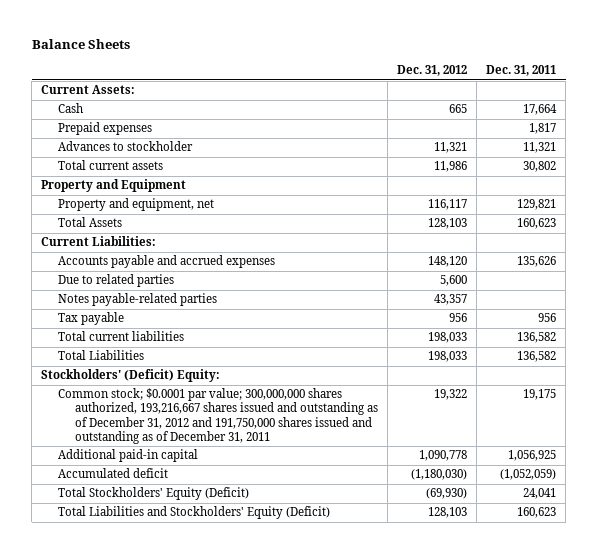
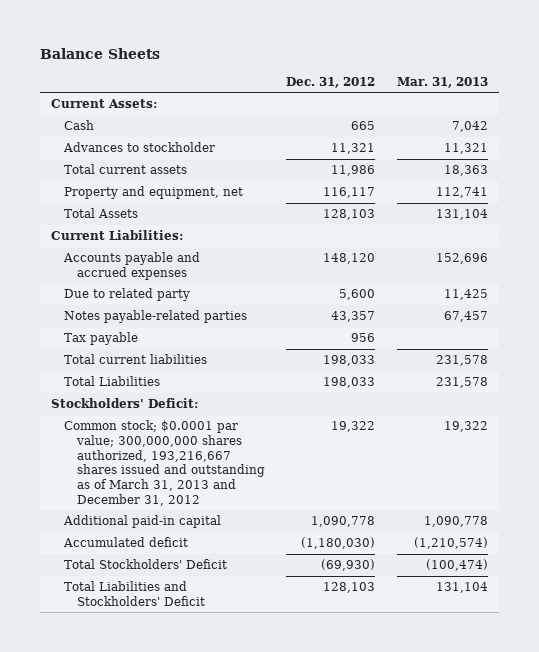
[486,65,557,77] Dec. 31, 2011 -> none
none -> [397,76,489,88] Mar. 31, 2013
[58,122,153,136] Prepaid expenses -> none
[41,179,187,193] Property and Equipment -> none
[58,274,175,288] Due to related parties -> [63,288,190,302] Due to related party
[41,369,221,383] Stockholders' (Deficit) Equity: -> [50,398,198,409] Stockholders' Deficit:
[58,388,379,444] Common stock; $0.0001 par value; 300,000,000 shares authorized, 193,216,667 shares issued and outstanding as of December 31, 2012 and 191,750,000 shares issued and outstanding as of December 31, 2011 -> [63,420,265,506] Common stock; $0.0001 par value; 300,000,000 shares authorized, 193,216,667 shares issued and outstanding as of March 31, 2013 and December 31, 2012
[58,487,250,501] Total Stockholders' Equity (Deficit) -> [63,559,227,570] Total Stockholders' Deficit
[58,506,331,520] Total Liabilities and Stockholders' Equity (Deficit) -> [63,581,205,606] Total Liabilities and Stockholders' Deficit

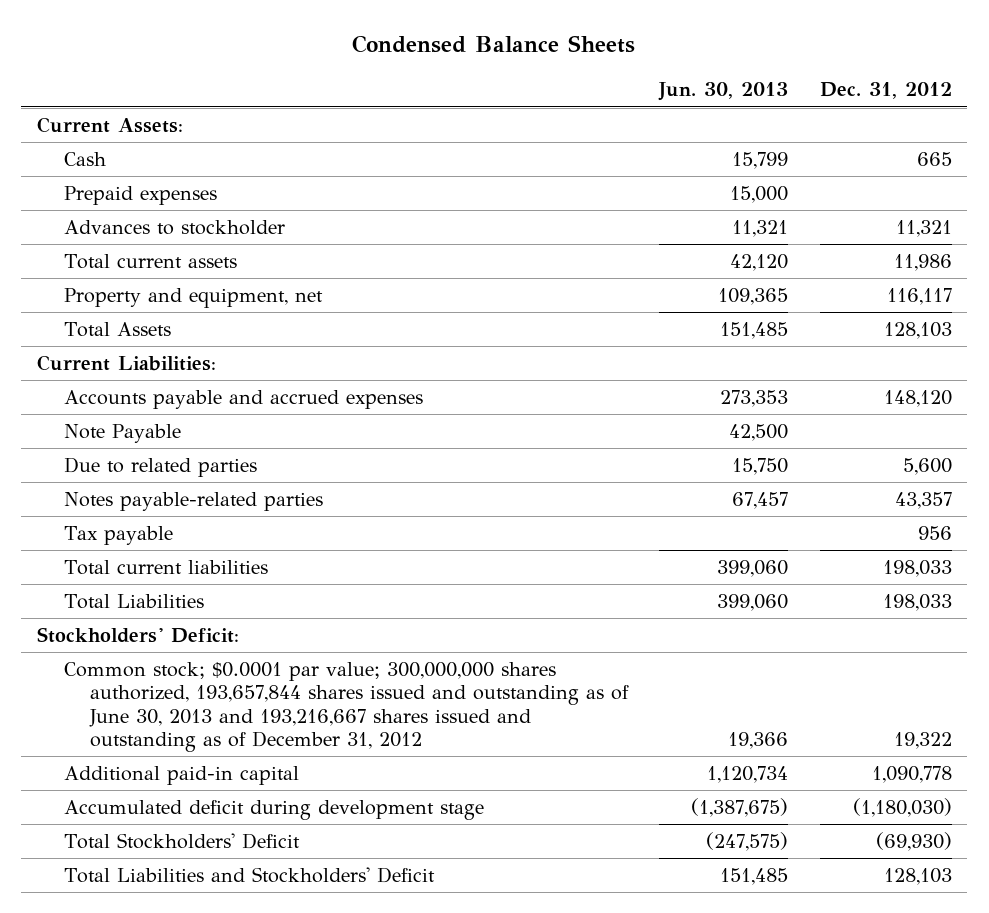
[39,47,160,59] Balance Sheets -> [352,35,636,54] Condensed Balance Sheets
[397,76,489,88] Mar. 31, 2013 -> none
none -> [658,82,789,102] Jun. 30, 2013
none -> [63,186,217,206] Prepaid expenses
none -> [63,424,181,444] Note Payable
[63,288,190,302] Due to related party -> [63,457,257,478] Due to related parties
[63,420,265,506] Common stock; $0.0001 par value; 300,000,000 shares authorized, 193,216,667 shares issued and outstanding as of March 31, 2013 and December 31, 2012 -> [63,662,630,753] Common stock; $0.0001 par value; 300,000,000 shares authorized, 193,657,844 shares issued and outstanding as of June 30, 2013 and 193,216,667 shares issued and outstanding as of December 31, 2012
[62,537,188,548] Accumulated deficit -> [63,800,484,821] Accumulated deficit during development stage

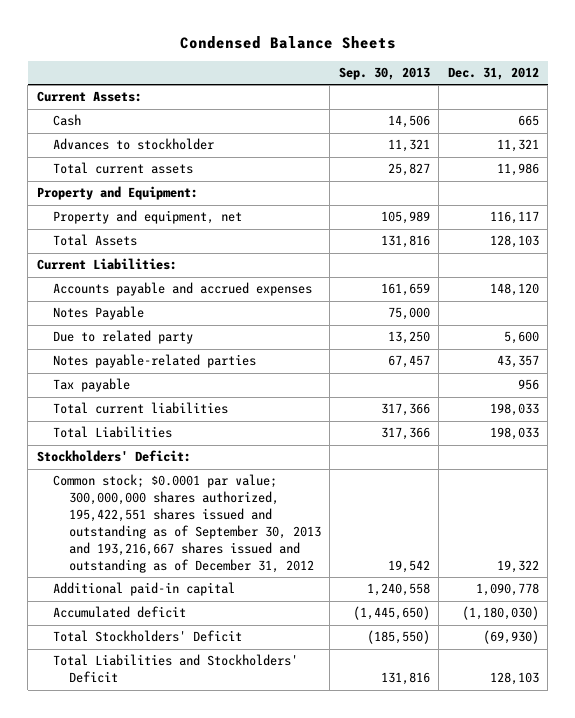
[658,82,789,102] Jun. 30, 2013 -> none
none -> [338,67,430,81] Sep. 30, 2013
[63,186,217,206] Prepaid expenses -> none
none -> [36,186,198,201] Property and Equipment:
[63,424,181,444] Note Payable -> [52,306,144,321] Notes Payable
[63,457,257,478] Due to related parties -> [52,330,193,345] Due to related party
[63,662,630,753] Common stock; $0.0001 par value; 300,000,000 shares authorized, 193,657,844 shares issued and outstanding as of June 30, 2013 and 193,216,667 shares issued and outstanding as of December 31, 2012 -> [52,474,321,573] Common stock; $0.0001 par value; 300,000,000 shares authorized, 195,422,551 shares issued and outstanding as of September 30, 2013 and 193,216,667 shares issued and outstanding as of December 31, 2012
[63,800,484,821] Accumulated deficit during development stage -> [52,606,186,619] Accumulated deficit

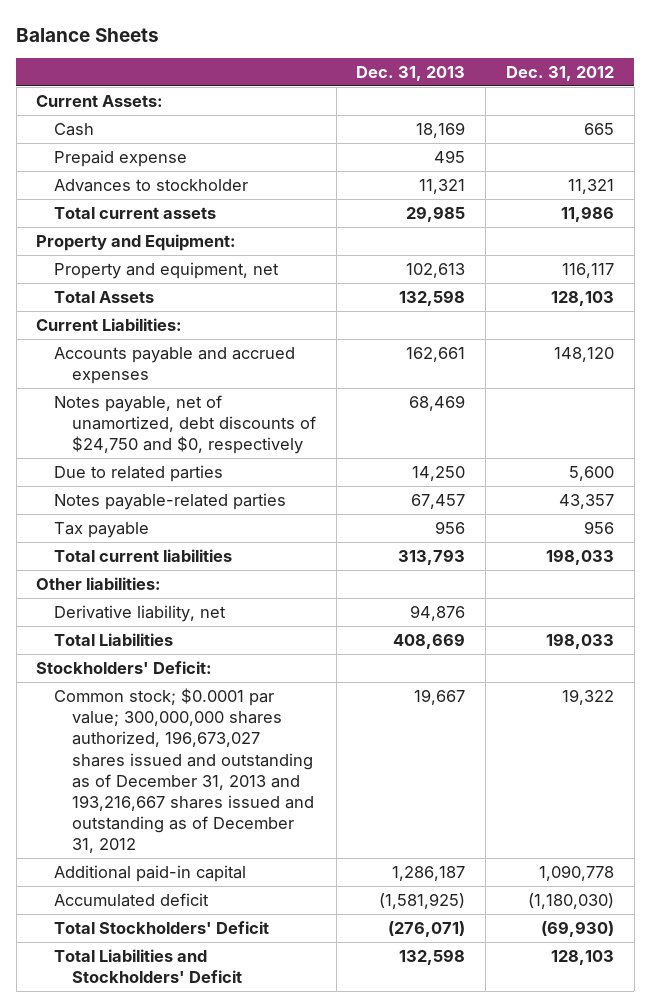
[179,35,396,49] Condensed Balance Sheets -> [16,27,160,42] Balance Sheets
[338,67,430,81] Sep. 30, 2013 -> none
none -> [356,66,466,82] Dec. 31, 2013
none -> [54,149,188,167] Prepaid expense
[52,306,144,321] Notes Payable -> [54,394,316,455] Notes payable, net of unamortized, debt discounts of $24,750 and $0, respectively
[52,330,193,345] Due to related party -> [54,464,224,482] Due to related parties
none -> [36,576,162,590] Other liabilities:
none -> [54,604,227,622] Derivative liability, net
[52,474,321,573] Common stock; $0.0001 par value; 300,000,000 shares authorized, 195,422,551 shares issued and outstanding as of September 30, 2013 and 193,216,667 shares issued and outstanding as of December 31, 2012 -> [54,687,314,854] Common stock; $0.0001 par value; 300,000,000 shares authorized, 196,673,027 shares issued and outstanding as of December 31, 2013 and 193,216,667 shares issued and outstanding as of December 31, 2012

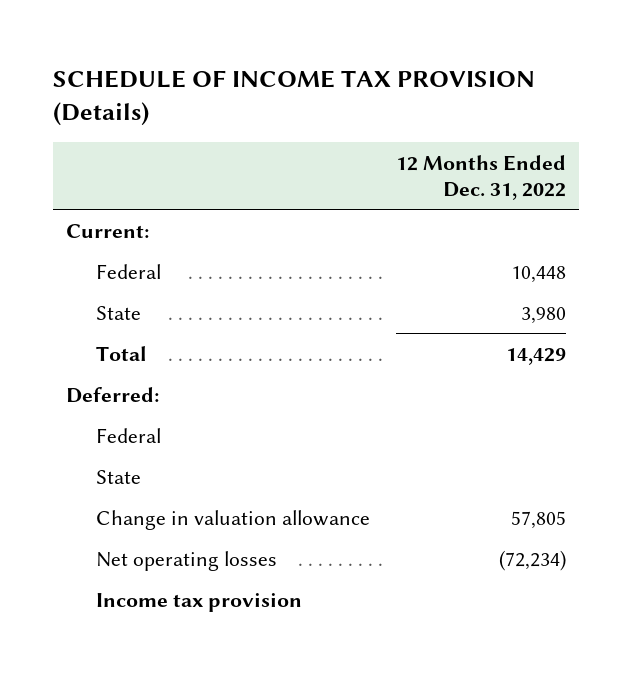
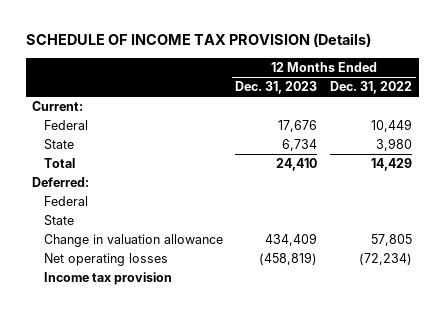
none -> [235,81,318,95] Dec. 31, 2023
[511,265,567,283] 10,448 -> [371,119,413,133] 10,449

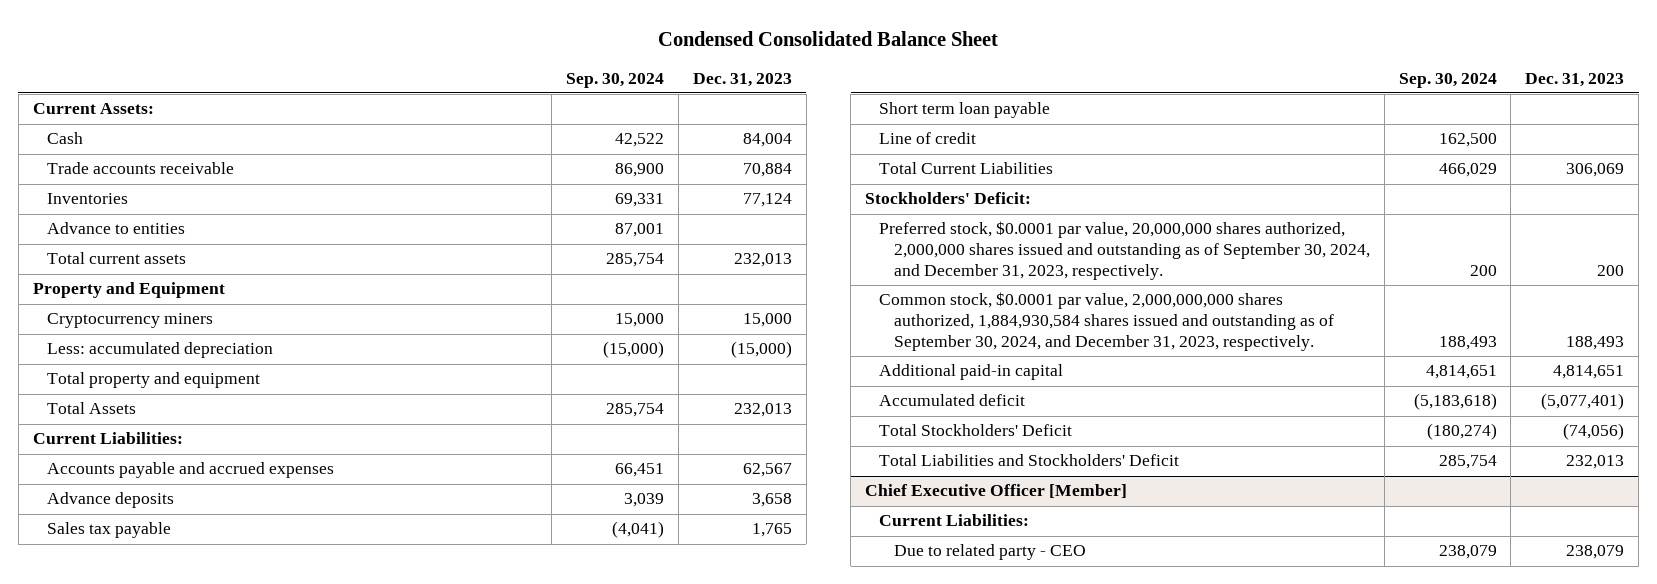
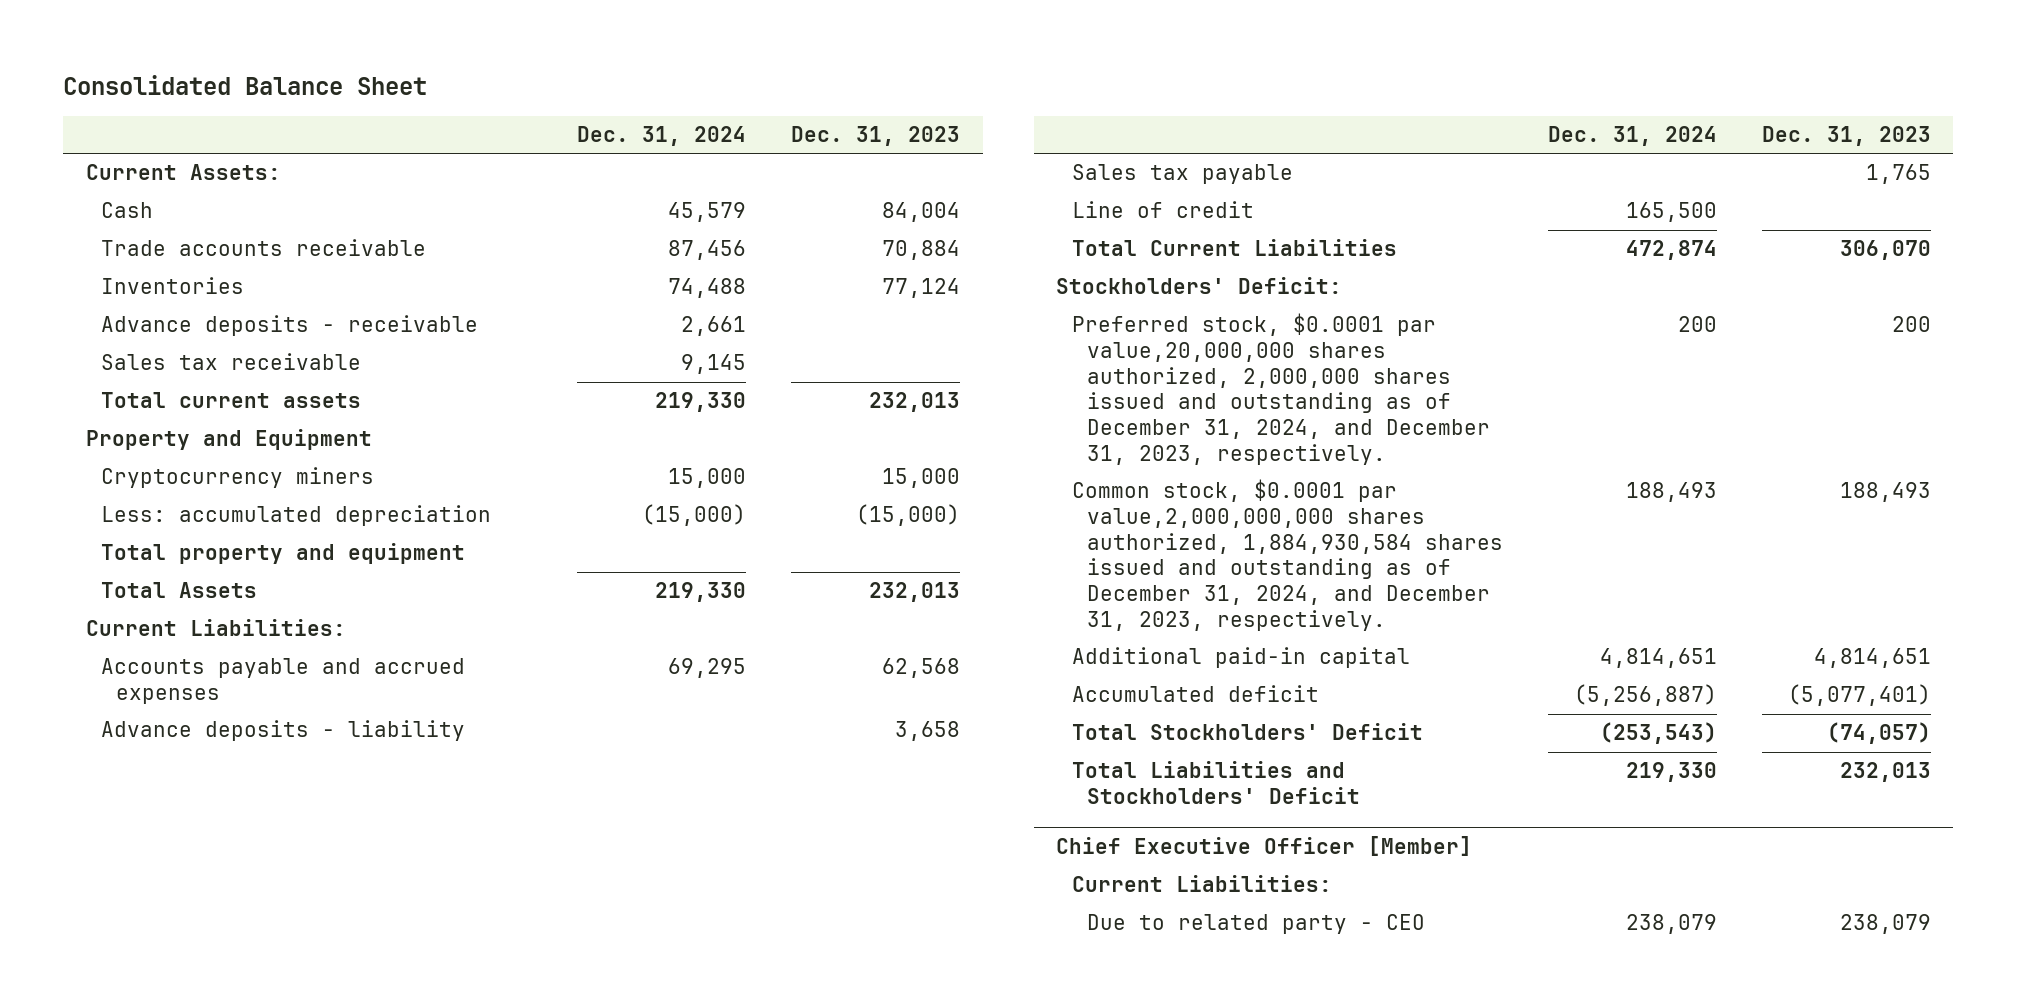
[658,30,999,46] Condensed Consolidated Balance Sheet -> [63,75,428,96] Consolidated Balance Sheet
[566,72,665,88] Sep. 30, 2024 -> none
none -> [577,125,747,146] Dec. 31, 2024
[46,222,185,235] Advance to entities -> [101,315,479,337] Advance deposits - receivable
none -> [101,353,362,371] Sales tax receivable
[742,463,792,478] 62,567 -> [882,658,961,679] 62,568
[46,492,174,509] Advance deposits -> [101,720,466,742] Advance deposits - liability
[879,102,1051,119] Short term loan payable -> none
[1566,163,1625,178] 306,069 -> [1839,240,1931,261] 306,070
[879,221,1370,281] Preferred stock, $0.0001 par value, 20,000,000 shares authorized, 2,000,000 shares issued and outstanding as of September 30, 2024, and December 31, 2023, respectively. -> [1071,313,1490,465] Preferred stock, $0.0001 par value,20,000,000 shares authorized, 2,000,000 shares issued and outstanding as of December 31, 2024, and December 31, 2023, respectively.
[879,292,1334,352] Common stock, $0.0001 par value, 2,000,000,000 shares authorized, 1,884,930,584 shares issued and outstanding as of September 30, 2024, and December 31, 2023, respectively. -> [1071,479,1503,631] Common stock, $0.0001 par value,2,000,000,000 shares authorized, 1,884,930,584 shares issued and outstanding as of December 31, 2024, and December 31, 2023, respectively.
[1563,423,1625,441] (74,056) -> [1826,722,1931,745] (74,057)

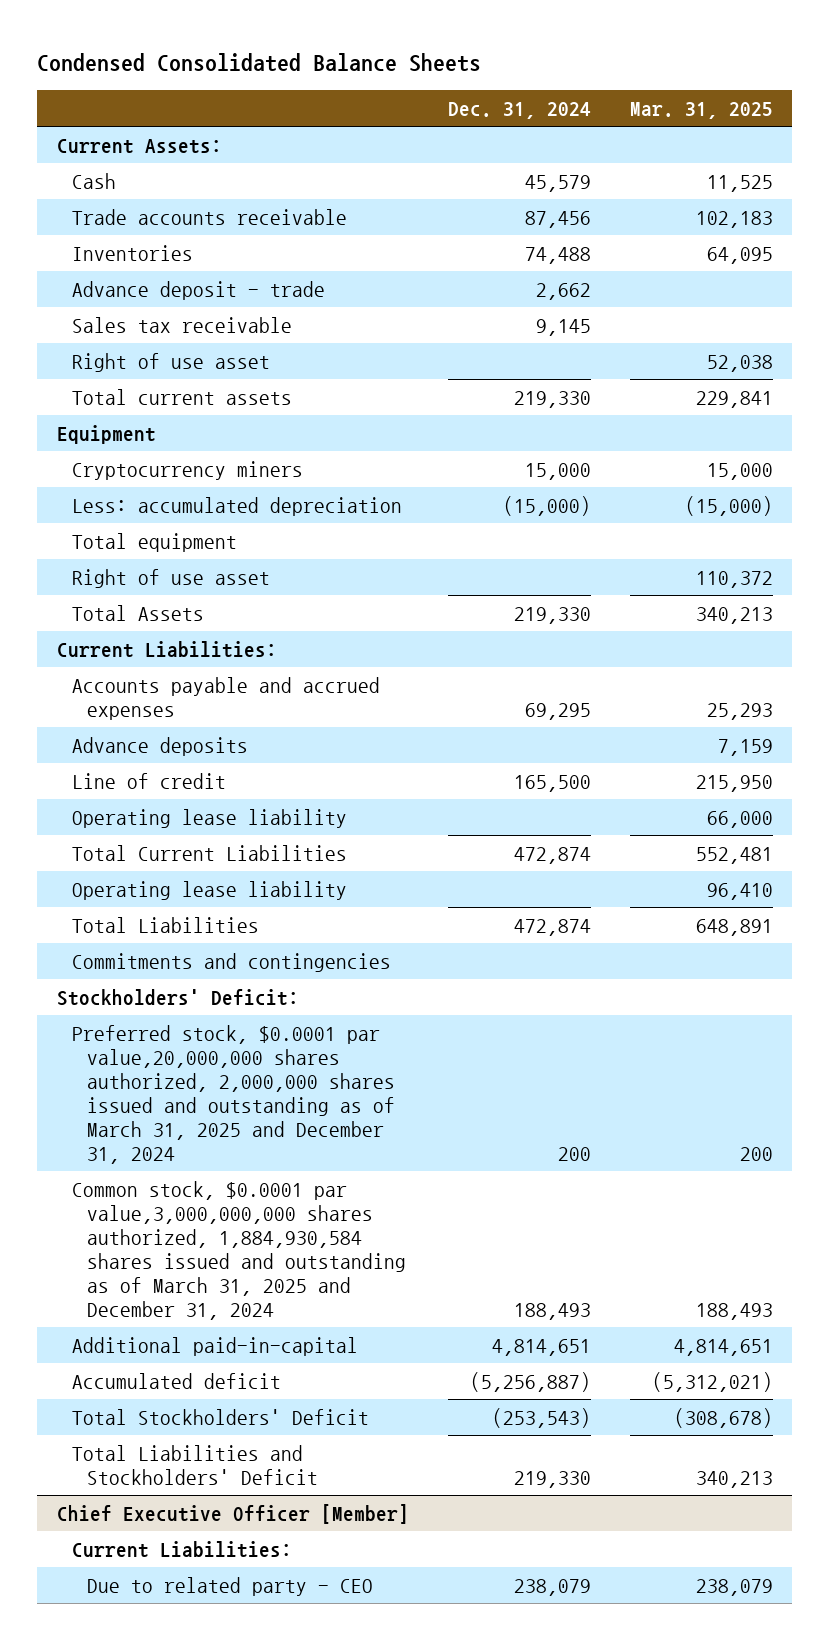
[63,75,428,96] Consolidated Balance Sheet -> [37,52,482,72] Condensed Consolidated Balance Sheets
[791,125,961,146] Dec. 31, 2023 -> none
none -> [629,102,773,120] Mar. 31, 2025
[101,315,479,337] Advance deposits - receivable -> [71,280,325,300] Advance deposit - trade
[681,316,747,337] 2,661 -> [535,282,591,300] 2,662
none -> [71,352,270,372] Right of use asset
[85,429,372,451] Property and Equipment -> [56,424,156,444] Equipment
[101,543,466,565] Total property and equipment -> [71,532,237,552] Total equipment
none -> [71,568,270,588] Right of use asset
[1071,164,1293,185] Sales tax payable -> none
[101,720,466,742] Advance deposits - liability -> [71,736,248,756] Advance deposits
none -> [71,808,347,828] Operating lease liability
none -> [71,880,347,900] Operating lease liability
none -> [71,916,259,933] Total Liabilities
none -> [71,952,391,972] Commitments and contingencies
[1071,313,1490,465] Preferred stock, $0.0001 par value,20,000,000 shares authorized, 2,000,000 shares issued and outstanding as of December 31, 2024, and December 31, 2023, respectively. -> [71,1024,396,1165] Preferred stock, $0.0001 par value,20,000,000 shares authorized, 2,000,000 shares issued and outstanding as of March 31, 2025 and December 31, 2024
[1071,479,1503,631] Common stock, $0.0001 par value,2,000,000,000 shares authorized, 1,884,930,584 shares issued and outstanding as of December 31, 2024, and December 31, 2023, respectively. -> [71,1180,407,1321] Common stock, $0.0001 par value,3,000,000,000 shares authorized, 1,884,930,584 shares issued and outstanding as of March 31, 2025 and December 31, 2024
[1071,647,1410,669] Additional paid-in capital -> [71,1336,358,1356] Additional paid-in-capital

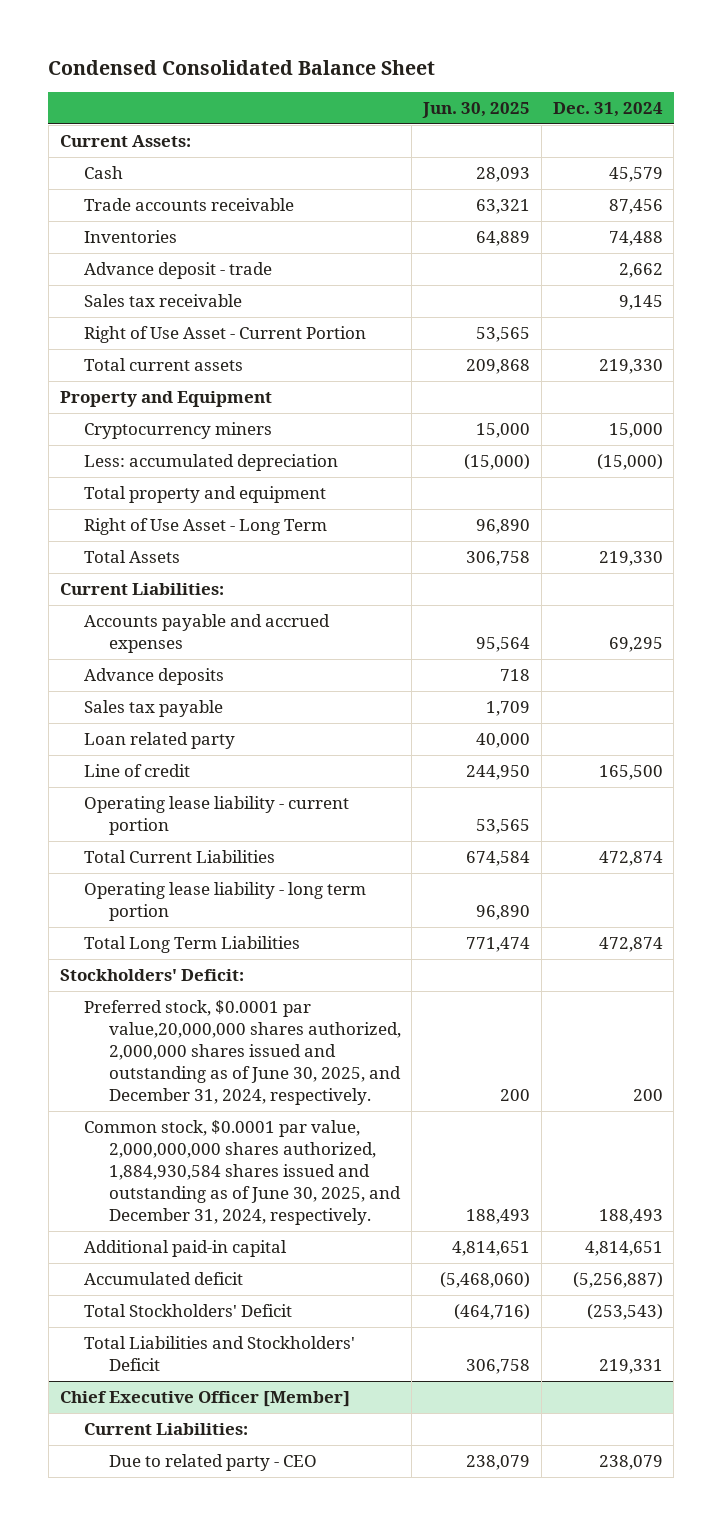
[37,52,482,72] Condensed Consolidated Balance Sheets -> [48,59,436,75] Condensed Consolidated Balance Sheet
[629,102,773,120] Mar. 31, 2025 -> none
none -> [422,101,531,118] Jun. 30, 2025
[71,352,270,372] Right of use asset -> [84,326,367,344] Right of Use Asset - Current Portion
[56,424,156,444] Equipment -> [59,391,272,408] Property and Equipment
[71,532,237,552] Total equipment -> [84,486,327,504] Total property and equipment
[71,568,270,588] Right of use asset -> [84,518,328,536] Right of Use Asset - Long Term
none -> [84,700,224,718] Sales tax payable
none -> [84,732,236,750] Loan related party
[71,808,347,828] Operating lease liability -> [84,796,350,836] Operating lease liability - current portion
[71,952,391,972] Commitments and contingencies -> none
[71,880,347,900] Operating lease liability -> [84,882,367,922] Operating lease liability - long term portion
[71,916,259,933] Total Liabilities -> [84,936,301,954] Total Long Term Liabilities
[71,1024,396,1165] Preferred stock, $0.0001 par value,20,000,000 shares authorized, 2,000,000 shares issued and outstanding as of March 31, 2025 and December 31, 2024 -> [84,1000,401,1105] Preferred stock, $0.0001 par value,20,000,000 shares authorized, 2,000,000 shares issued and outstanding as of June 30, 2025, and December 31, 2024, respectively.
[71,1180,407,1321] Common stock, $0.0001 par value,3,000,000,000 shares authorized, 1,884,930,584 shares issued and outstanding as of March 31, 2025 and December 31, 2024 -> [84,1120,401,1225] Common stock, $0.0001 par value, 2,000,000,000 shares authorized, 1,884,930,584 shares issued and outstanding as of June 30, 2025, and December 31, 2024, respectively.
[71,1336,358,1356] Additional paid-in-capital -> [84,1240,288,1258] Additional paid-in capital
[513,1470,591,1488] 219,330 -> [598,1359,663,1375] 219,331

